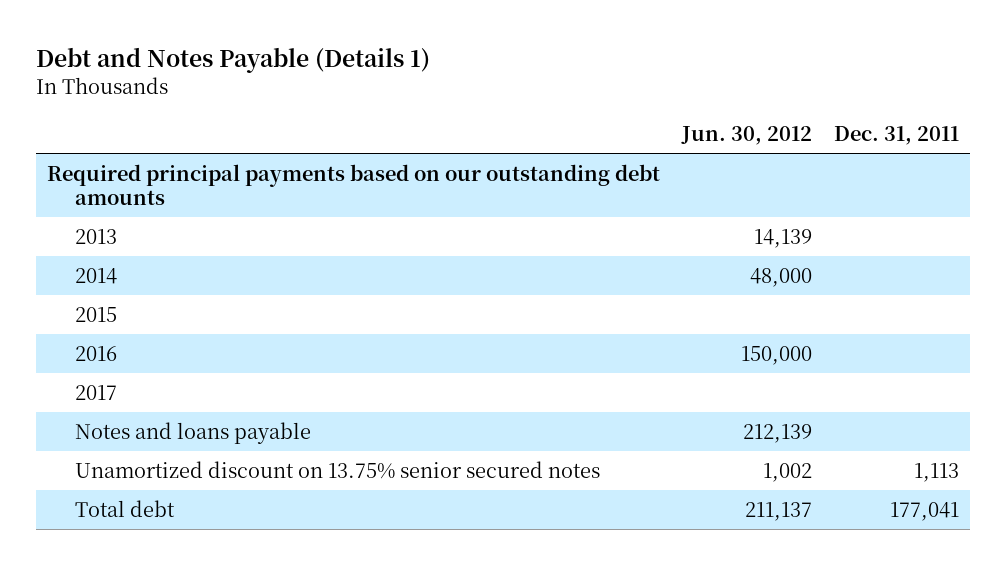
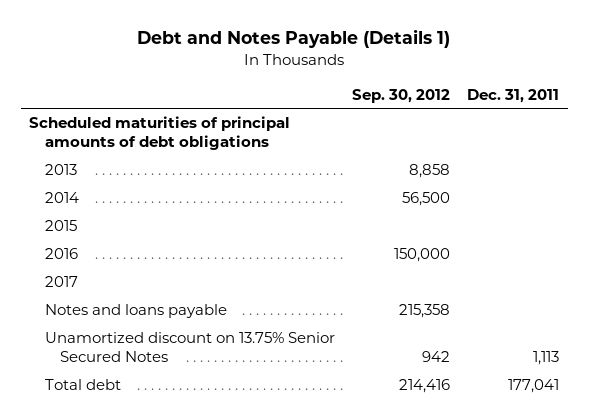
[680,126,812,146] Jun. 30, 2012 -> none
none -> [352,88,451,103] Sep. 30, 2012
[46,163,660,206] Required principal payments based on our outstanding debt amounts -> [29,116,291,150] Scheduled maturities of principal amounts of debt obligations
[75,460,601,479] Unamortized discount on 13.75% senior secured notes -> [44,332,335,362] Unamortized discount on 13.75% Senior Secured Notes

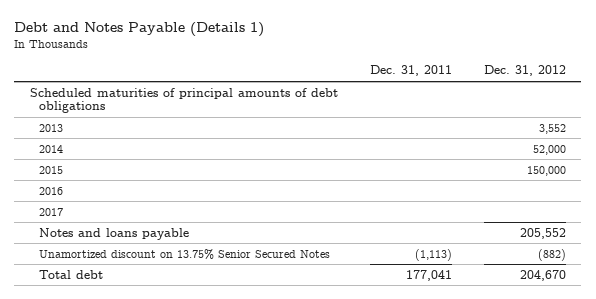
[352,88,451,103] Sep. 30, 2012 -> none
none -> [483,65,566,77] Dec. 31, 2012
[533,350,560,365] 1,113 -> [414,248,452,261] (1,113)

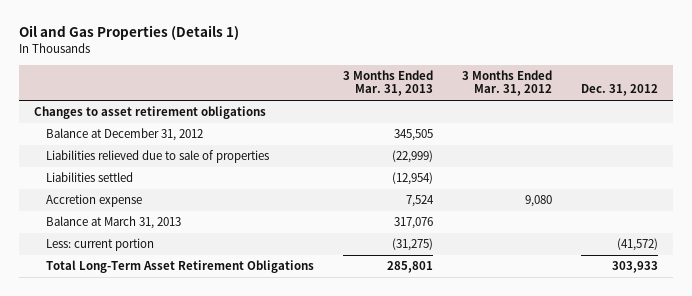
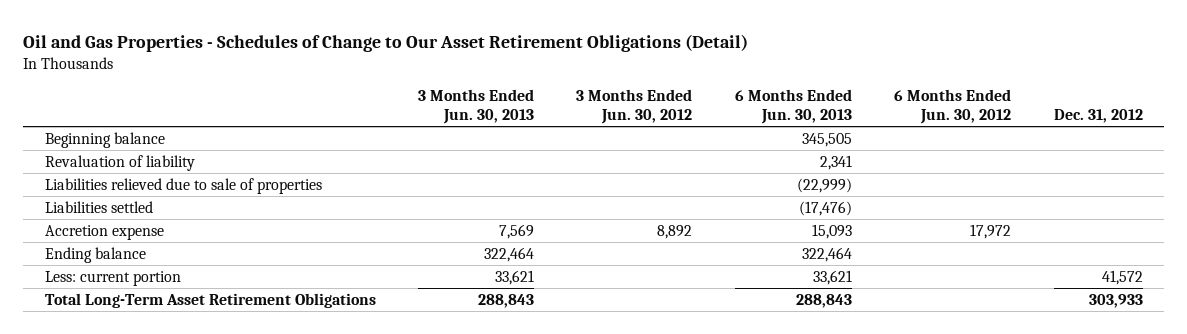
[19,25,240,41] Oil and Gas Properties (Details 1) -> [23,33,749,52] Oil and Gas Properties - Schedules of Change to Our Asset Retirement Obligations (Detail)
[342,69,433,97] 3 Months Ended Mar. 31, 2013 -> none
[462,69,553,97] 3 Months Ended Mar. 31, 2012 -> none
none -> [417,89,534,124] 3 Months Ended Jun. 30, 2013
none -> [576,89,693,124] 3 Months Ended Jun. 30, 2012
none -> [734,89,852,124] 6 Months Ended Jun. 30, 2013
none -> [894,89,1012,124] 6 Months Ended Jun. 30, 2012
[33,106,266,120] Changes to asset retirement obligations -> none
[45,128,203,142] Balance at December 31, 2012 -> [44,131,165,148] Beginning balance
none -> [44,154,195,171] Revaluation of liability
[45,216,181,230] Balance at March 31, 2013 -> [44,246,146,263] Ending balance
[617,238,659,252] (41,572) -> [1101,269,1143,285] 41,572

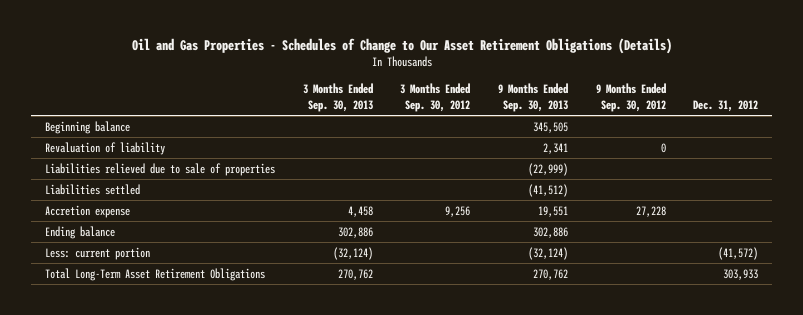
[23,33,749,52] Oil and Gas Properties - Schedules of Change to Our Asset Retirement Obligations (Detail) -> [131,38,672,55] Oil and Gas Properties - Schedules of Change to Our Asset Retirement Obligations (Details)
[417,89,534,124] 3 Months Ended Jun. 30, 2013 -> none
[576,89,693,124] 3 Months Ended Jun. 30, 2012 -> none
[734,89,852,124] 6 Months Ended Jun. 30, 2013 -> none
[894,89,1012,124] 6 Months Ended Jun. 30, 2012 -> none
none -> [302,83,373,112] 3 Months Ended Sep. 30, 2013
none -> [400,83,471,112] 3 Months Ended Sep. 30, 2012
none -> [497,83,568,112] 9 Months Ended Sep. 30, 2013
none -> [595,83,666,112] 9 Months Ended Sep. 30, 2012
[1101,269,1143,285] 41,572 -> [718,246,759,260] (41,572)

